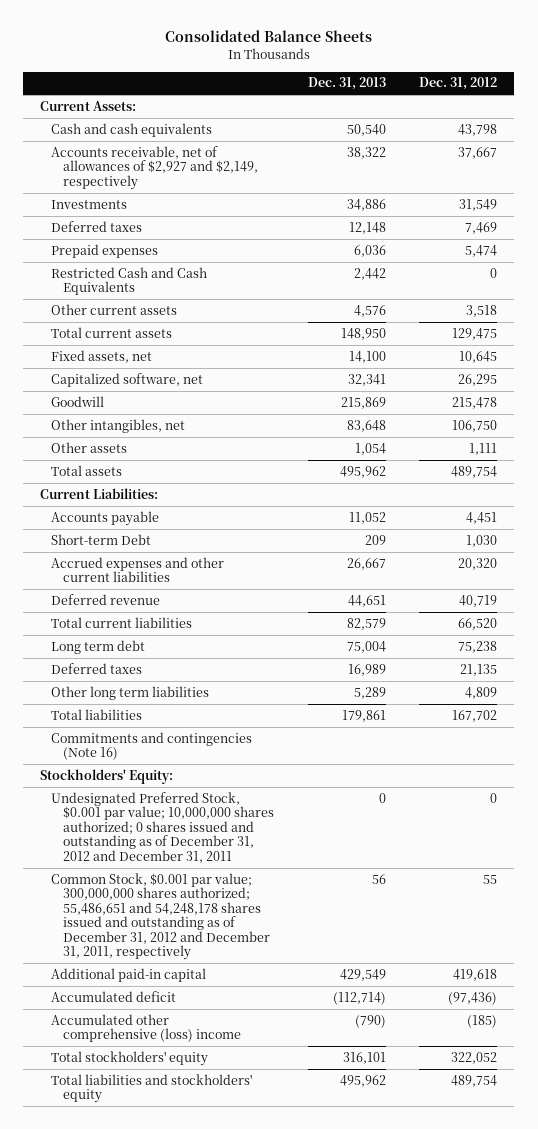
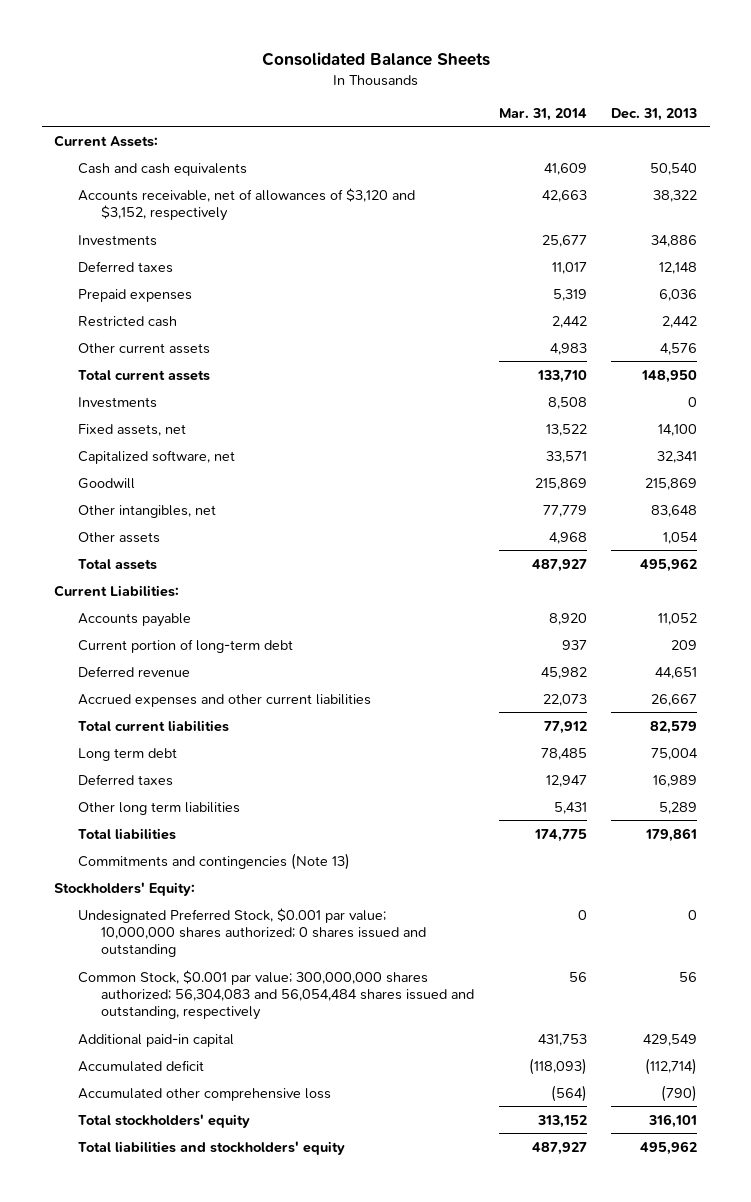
[419,77,498,91] Dec. 31, 2012 -> none
none -> [498,107,587,121] Mar. 31, 2014
[51,145,258,190] Accounts receivable, net of allowances of $2,927 and $2,149, respectively -> [77,187,415,222] Accounts receivable, net of allowances of $3,120 and $3,152, respectively
[51,266,208,296] Restricted Cash and Cash Equivalents -> [77,315,177,327] Restricted cash
none -> [77,396,157,408] Investments
[51,533,152,545] Short-term Debt -> [77,638,293,653] Current portion of long-term debt
[51,556,225,583] Accrued expenses and other current liabilities -> [77,693,371,707] Accrued expenses and other current liabilities
[51,731,253,761] Commitments and contingencies (Note 16) -> [77,852,350,870] Commitments and contingencies (Note 13)
[51,791,274,863] Undesignated Preferred Stock, $0.001 par value; 10,000,000 shares authorized; 0 shares issued and outstanding as of December 31, 2012 and December 31, 2011 -> [77,907,427,958] Undesignated Preferred Stock, $0.001 par value; 10,000,000 shares authorized; 0 shares issued and outstanding
[51,872,270,961] Common Stock, $0.001 par value; 300,000,000 shares authorized; 55,486,651 and 54,248,178 shares issued and outstanding as of December 31, 2012 and December 31, 2011, respectively -> [77,969,475,1021] Common Stock, $0.001 par value; 300,000,000 shares authorized; 56,304,083 and 56,054,484 shares issued and outstanding, respectively
[51,1013,241,1043] Accumulated other comprehensive (loss) income -> [77,1087,331,1101] Accumulated other comprehensive loss

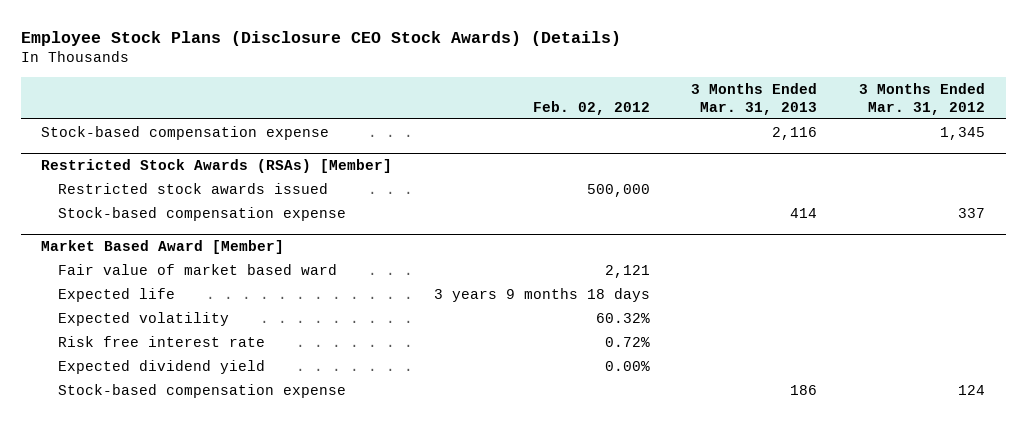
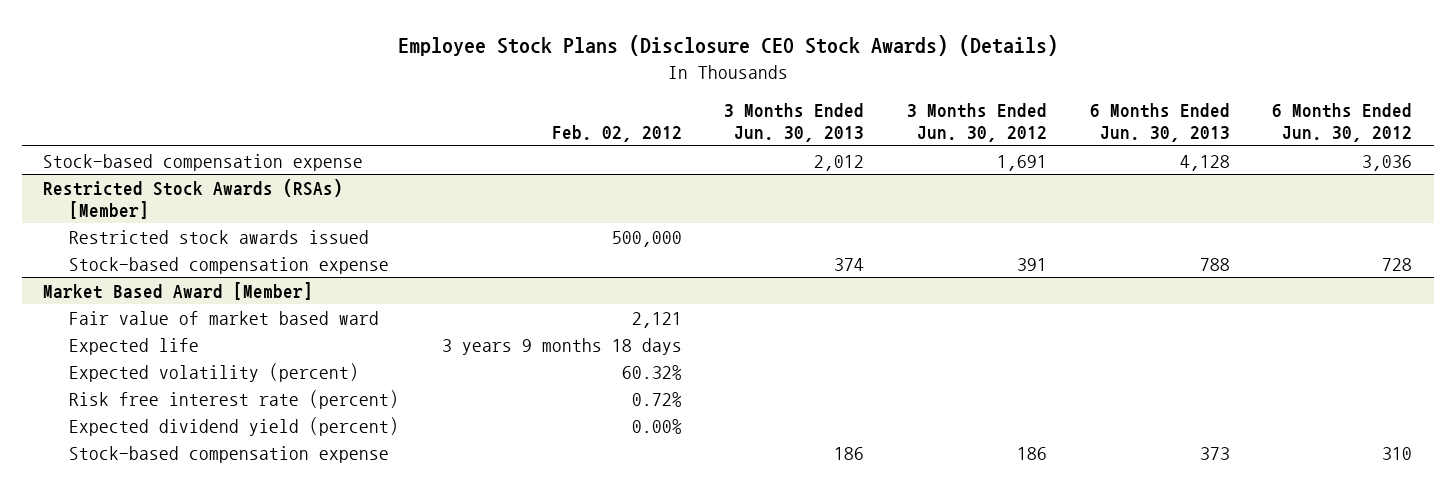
[691,82,818,115] 3 Months Ended Mar. 31, 2013 -> none
[858,82,985,115] 3 Months Ended Mar. 31, 2012 -> none
none -> [724,103,865,143] 3 Months Ended Jun. 30, 2013
none -> [907,103,1048,143] 3 Months Ended Jun. 30, 2012
none -> [1089,103,1230,143] 6 Months Ended Jun. 30, 2013
none -> [1272,103,1413,143] 6 Months Ended Jun. 30, 2012
[58,311,230,326] Expected volatility -> [69,362,360,382] Expected volatility (percent)
[58,335,266,347] Risk free interest rate -> [69,389,400,409] Risk free interest rate (percent)
[58,359,266,374] Expected dividend yield -> [69,416,400,436] Expected dividend yield (percent)

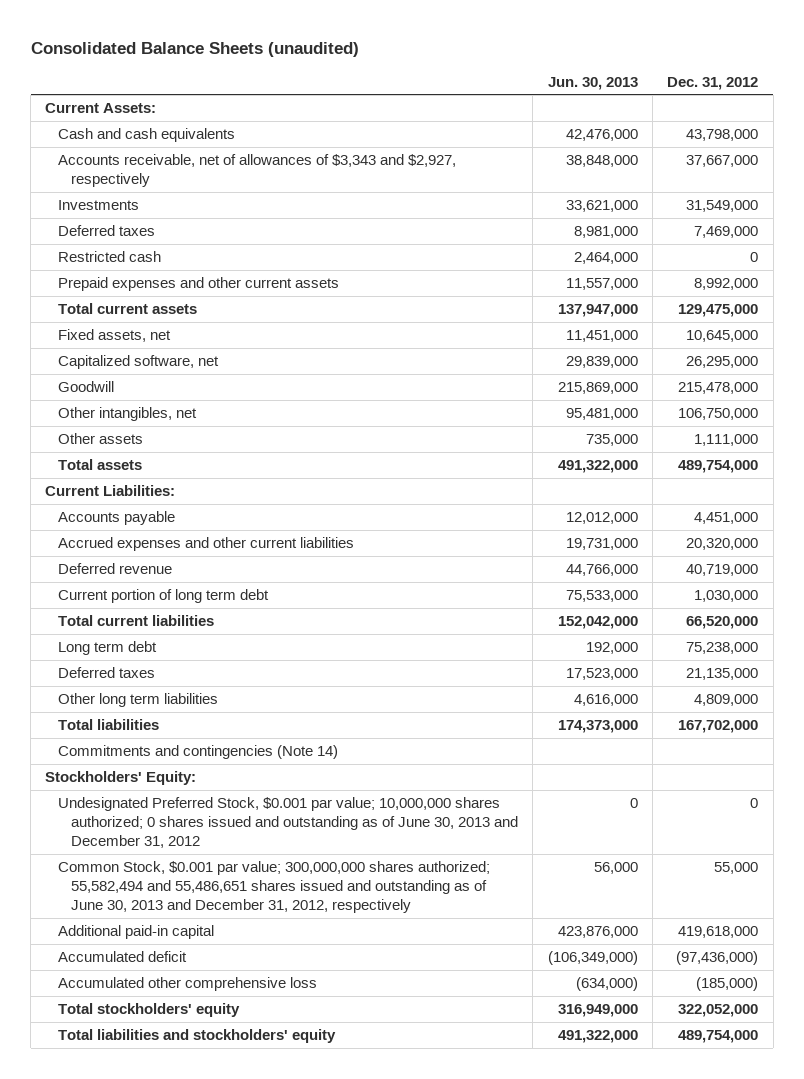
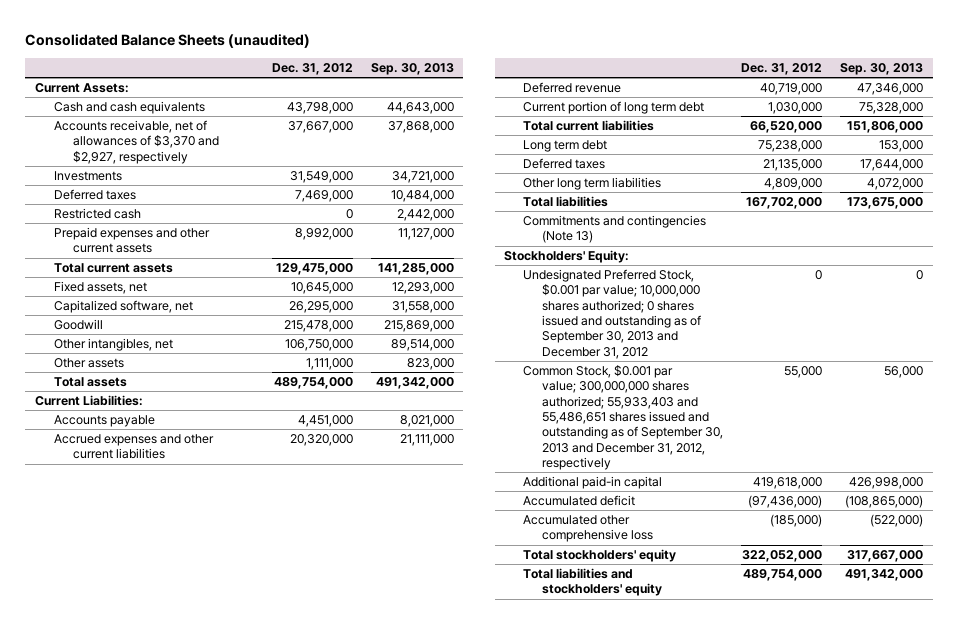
[547,76,638,90] Jun. 30, 2013 -> none
none -> [371,63,455,76] Sep. 30, 2013
[58,154,457,188] Accounts receivable, net of allowances of $3,343 and $2,927, respectively -> [53,120,219,164] Accounts receivable, net of allowances of $3,370 and $2,927, respectively
[58,745,339,760] Commitments and contingencies (Note 14) -> [523,215,707,244] Commitments and contingencies (Note 13)
[58,797,518,849] Undesignated Preferred Stock, $0.001 par value; 10,000,000 shares authorized; 0 shares issued and outstanding as of June 30, 2013 and December 31, 2012 -> [523,269,702,359] Undesignated Preferred Stock, $0.001 par value; 10,000,000 shares authorized; 0 shares issued and outstanding as of September 30, 2013 and December 31, 2012
[58,861,491,914] Common Stock, $0.001 par value; 300,000,000 shares authorized; 55,582,494 and 55,486,651 shares issued and outstanding as of June 30, 2013 and December 31, 2012, respectively -> [523,365,724,470] Common Stock, $0.001 par value; 300,000,000 shares authorized; 55,933,403 and 55,486,651 shares issued and outstanding as of September 30, 2013 and December 31, 2012, respectively

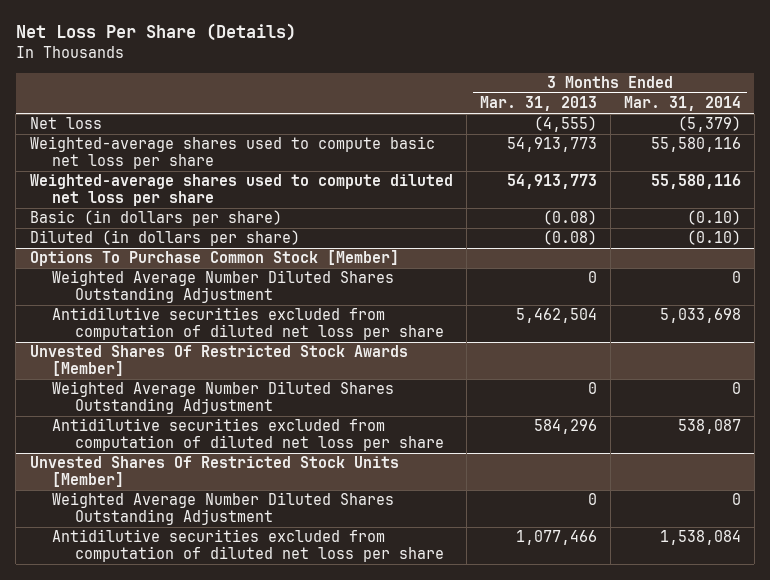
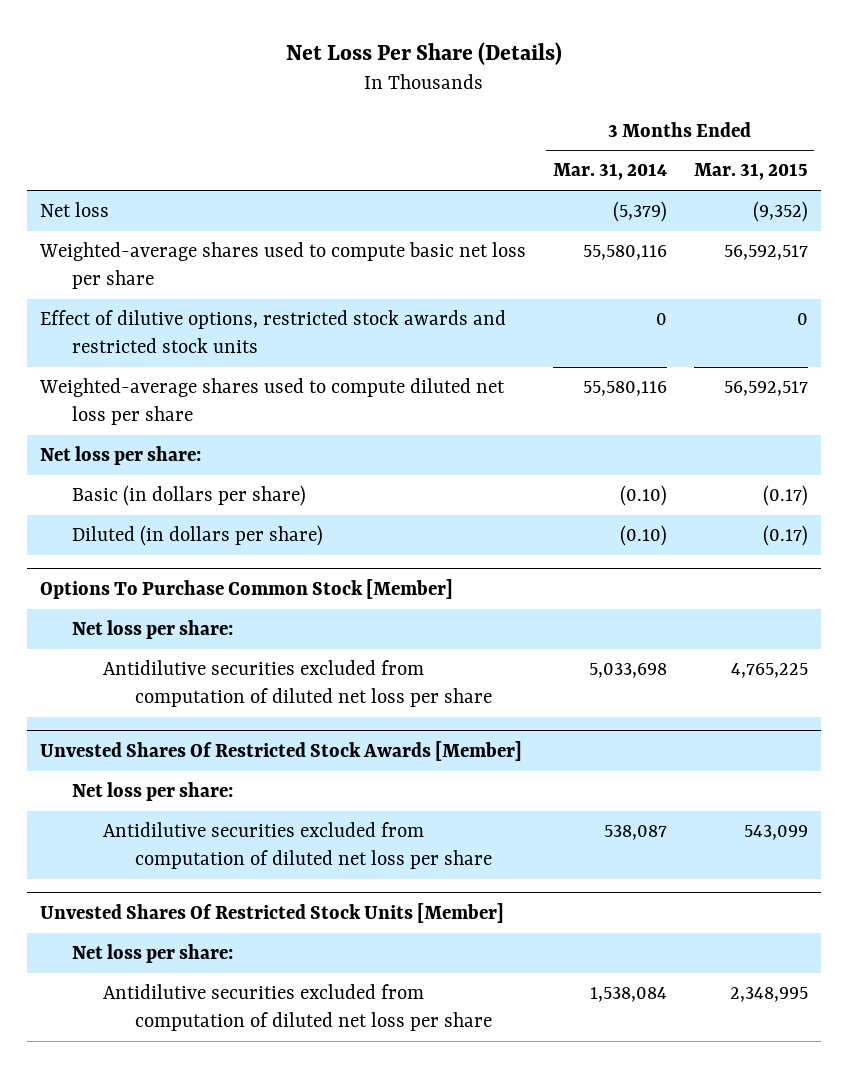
[479,96,597,112] Mar. 31, 2013 -> none
none -> [693,163,808,181] Mar. 31, 2015
none -> [40,310,507,353] Effect of dilutive options, restricted stock awards and restricted stock units
none -> [40,446,202,466] Net loss per share:
[52,270,395,304] Weighted Average Number Diluted Shares Outstanding Adjustment -> none
none -> [71,620,233,640] Net loss per share:
[52,381,395,415] Weighted Average Number Diluted Shares Outstanding Adjustment -> none
none -> [71,782,233,802] Net loss per share:
[52,492,395,526] Weighted Average Number Diluted Shares Outstanding Adjustment -> none
none -> [71,944,233,964] Net loss per share:

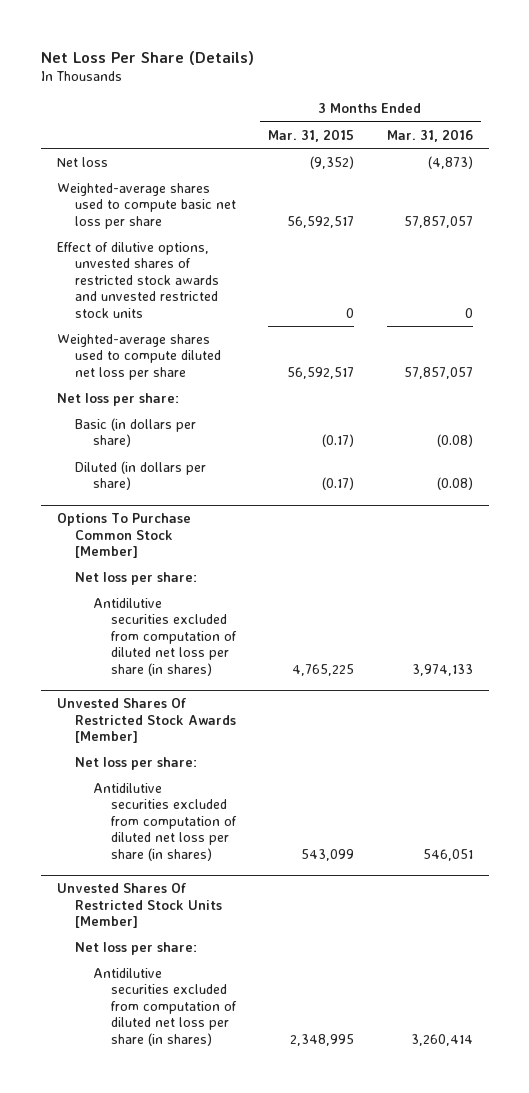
[552,163,667,181] Mar. 31, 2014 -> none
none -> [386,128,473,142] Mar. 31, 2016
[40,310,507,353] Effect of dilutive options, restricted stock awards and restricted stock units -> [56,241,220,318] Effect of dilutive options, unvested shares of restricted stock awards and unvested restricted stock units
[103,660,493,707] Antidilutive securities excluded from computation of diluted net loss per share -> [93,597,238,676] Antidilutive securities excluded from computation of diluted net loss per share (in shares)
[103,822,493,869] Antidilutive securities excluded from computation of diluted net loss per share -> [93,782,238,861] Antidilutive securities excluded from computation of diluted net loss per share (in shares)
[103,984,493,1031] Antidilutive securities excluded from computation of diluted net loss per share -> [93,967,238,1046] Antidilutive securities excluded from computation of diluted net loss per share (in shares)

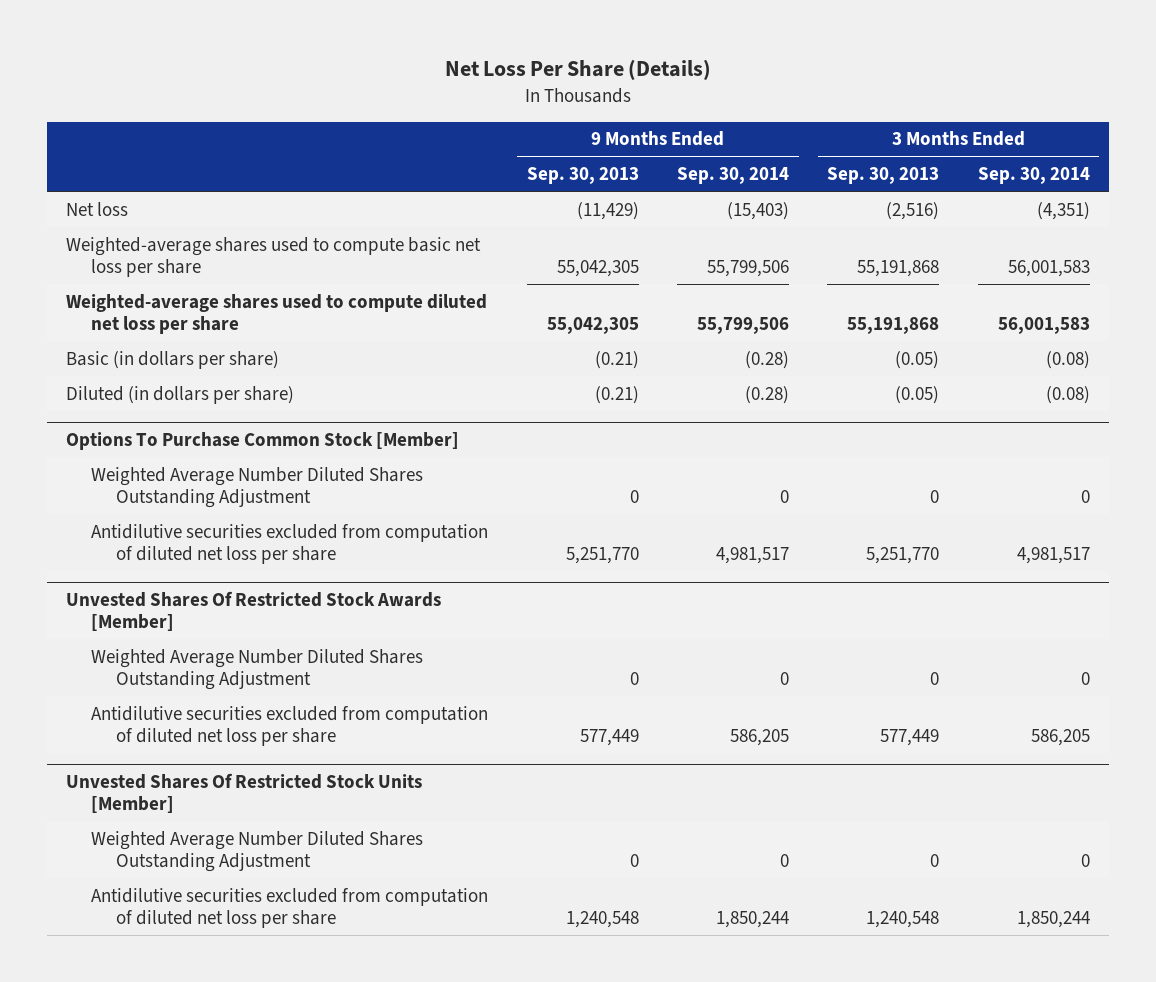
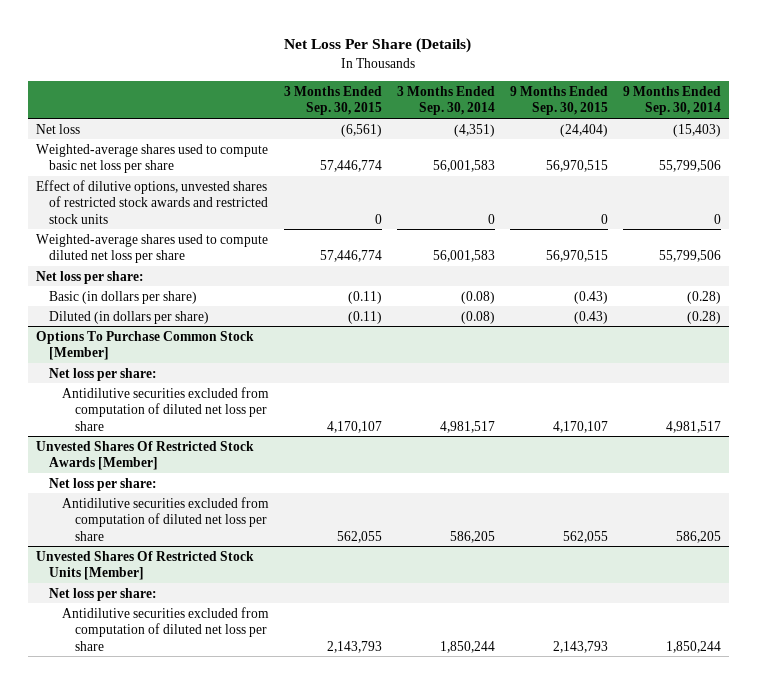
[526,167,639,185] Sep. 30, 2013 -> none
[827,167,940,185] Sep. 30, 2013 -> none
none -> [284,85,383,116] 3 Months Ended Sep. 30, 2015
none -> [510,85,609,116] 9 Months Ended Sep. 30, 2015
none -> [35,179,269,224] Effect of dilutive options, unvested shares of restricted stock awards and restricted stock units
none -> [35,270,144,284] Net loss per share:
[91,466,424,509] Weighted Average Number Diluted Shares Outstanding Adjustment -> none
none -> [49,367,158,381] Net loss per share:
[91,648,424,691] Weighted Average Number Diluted Shares Outstanding Adjustment -> none
none -> [49,477,158,491] Net loss per share:
[91,830,424,873] Weighted Average Number Diluted Shares Outstanding Adjustment -> none
none -> [49,587,158,601] Net loss per share:

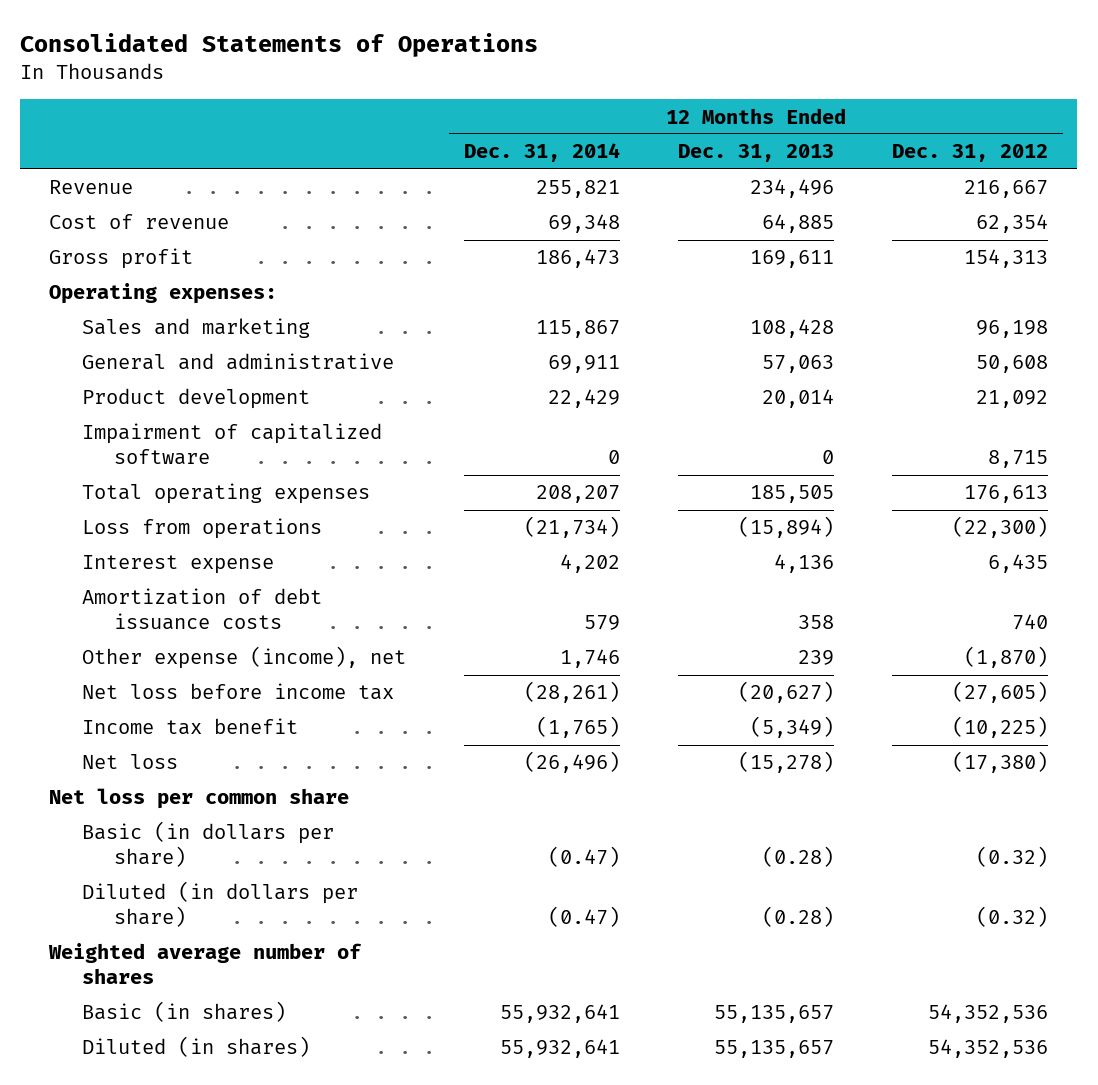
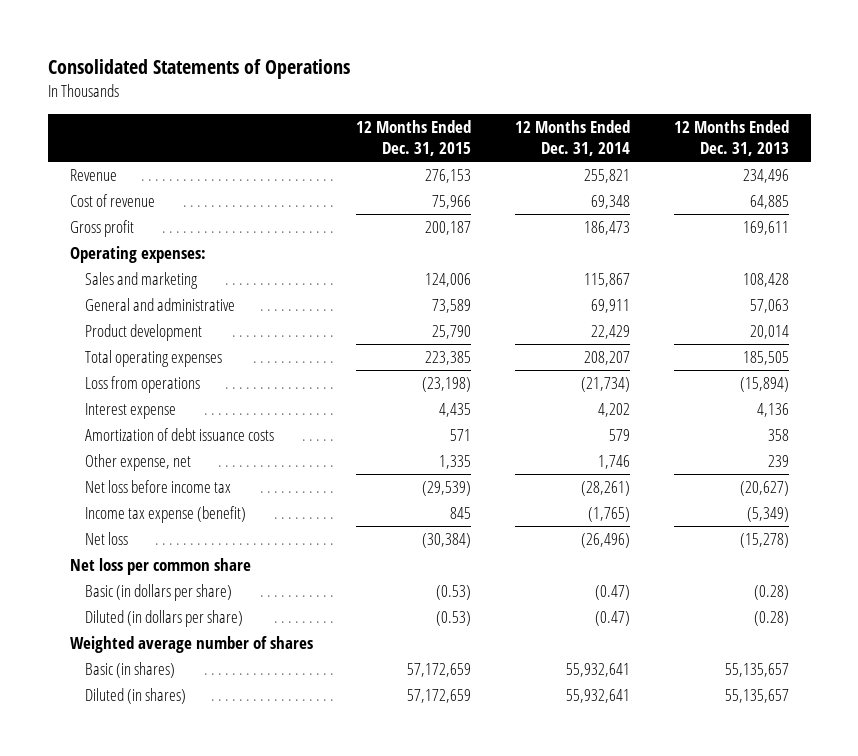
[892,144,1049,163] Dec. 31, 2012 -> none
none -> [356,120,472,157] 12 Months Ended Dec. 31, 2015
[81,423,382,466] Impairment of capitalized software -> none
[81,646,406,670] Other expense (income), net -> [85,454,192,472] Other expense, net
[81,718,298,736] Income tax benefit -> [85,506,247,524] Income tax expense (benefit)

